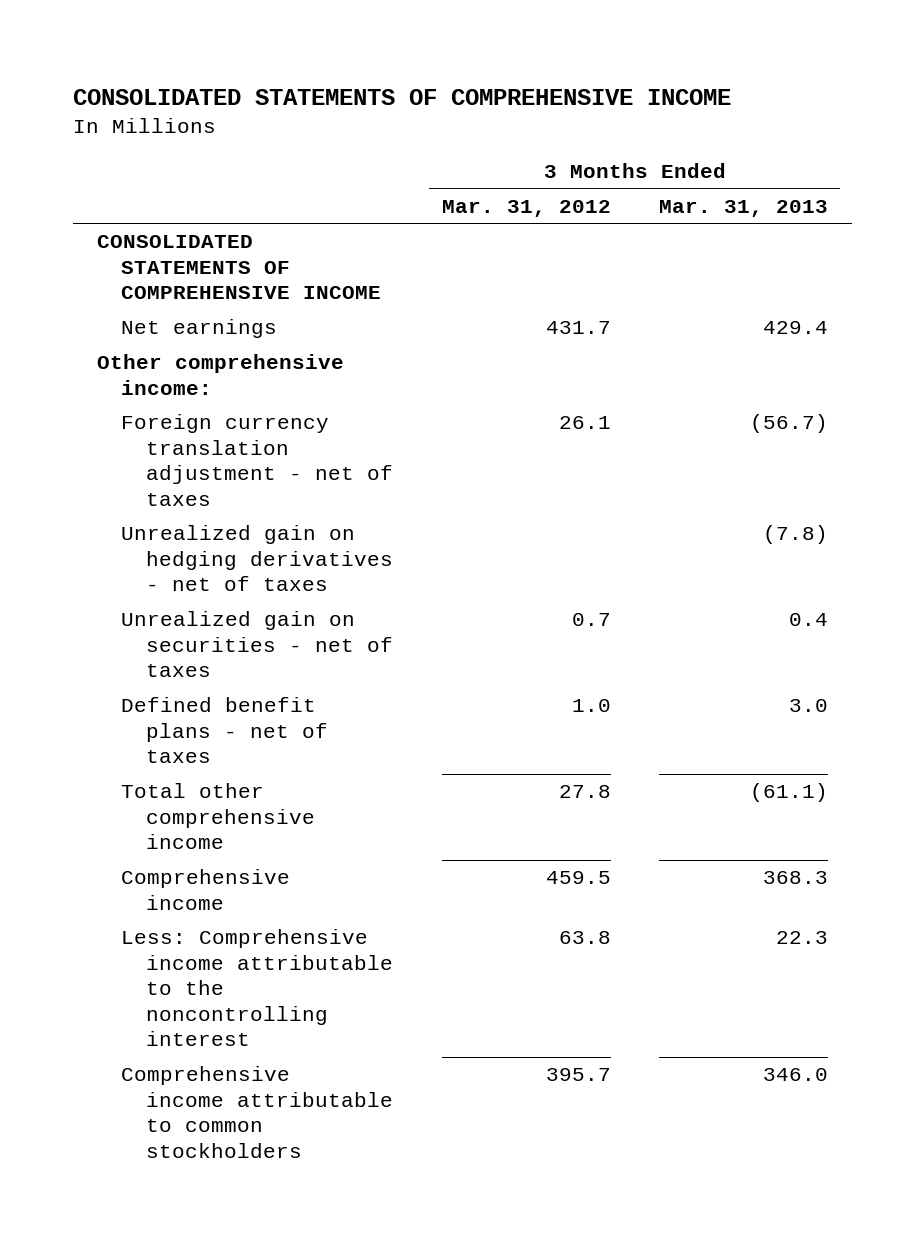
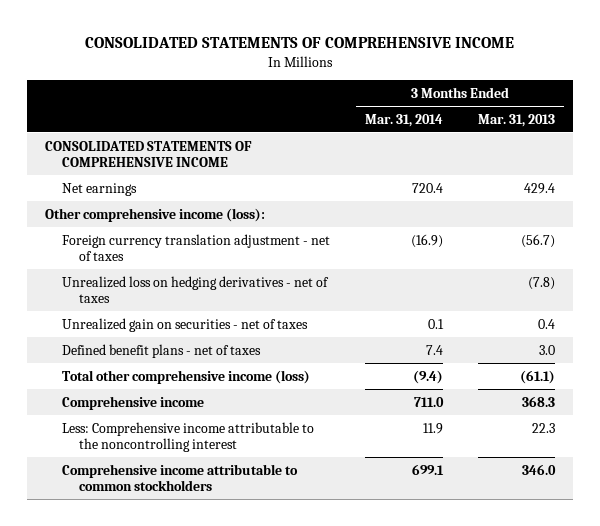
[441,199,611,217] Mar. 31, 2012 -> none
none -> [365,113,444,127] Mar. 31, 2014
[96,354,344,395] Other comprehensive income: -> [44,207,265,222] Other comprehensive income (loss):
[121,525,394,592] Unrealized gain on hedging derivatives - net of taxes -> [61,275,329,303] Unrealized loss on hedging derivatives - net of taxes
[121,783,316,850] Total other comprehensive income -> [61,369,310,384] Total other comprehensive income (loss)

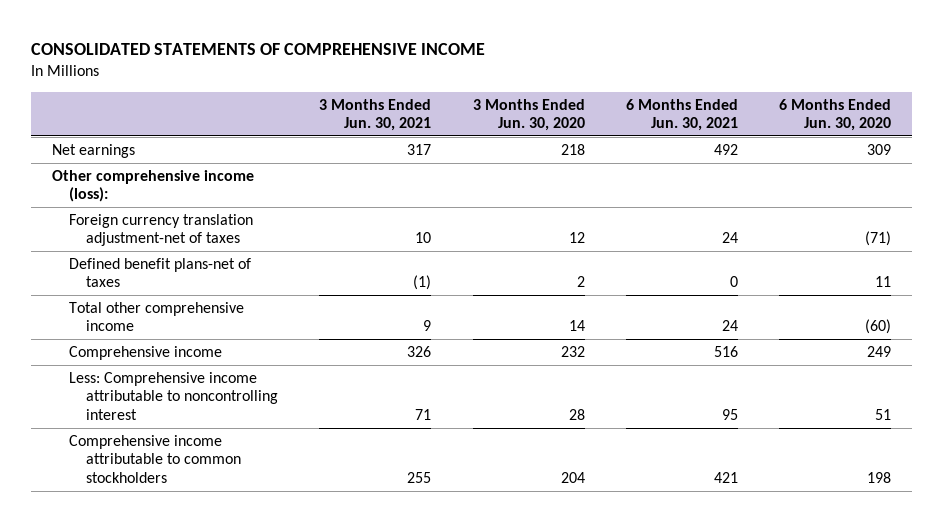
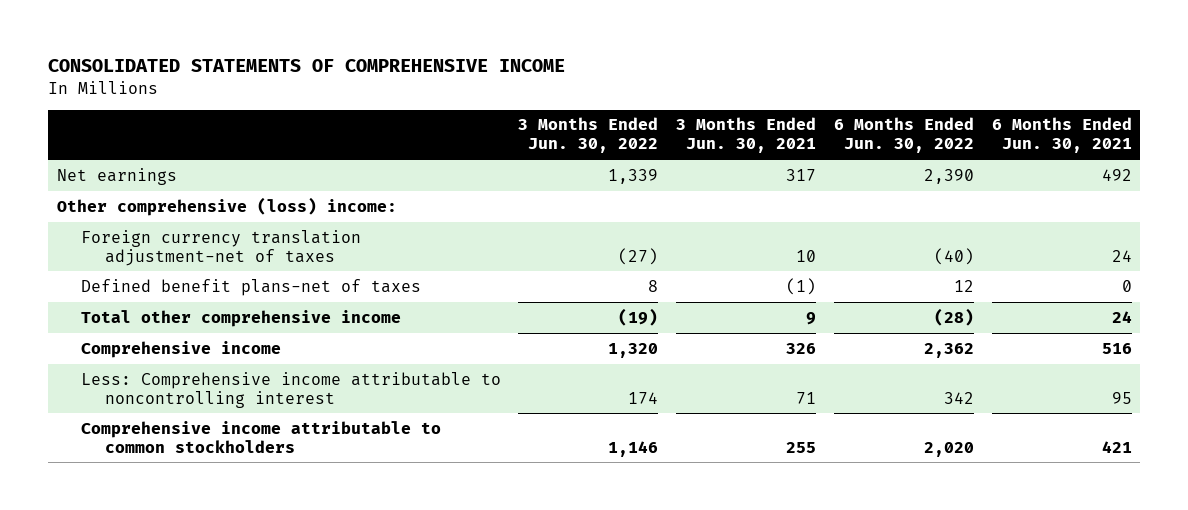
[472,98,585,131] 3 Months Ended Jun. 30, 2020 -> none
[779,98,892,131] 6 Months Ended Jun. 30, 2020 -> none
none -> [518,117,659,154] 3 Months Ended Jun. 30, 2022
none -> [833,117,974,154] 6 Months Ended Jun. 30, 2022
[51,169,254,203] Other comprehensive income (loss): -> [56,196,397,216] Other comprehensive (loss) income:

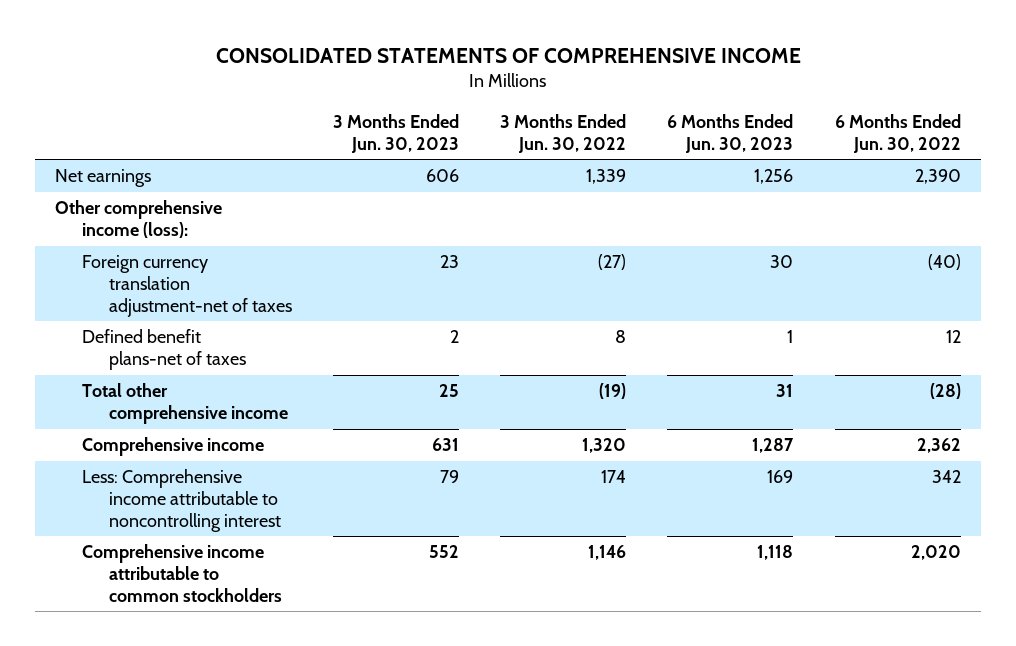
[676,117,817,154] 3 Months Ended Jun. 30, 2021 -> none
[991,117,1132,154] 6 Months Ended Jun. 30, 2021 -> none
none -> [333,113,460,153] 3 Months Ended Jun. 30, 2023
none -> [667,113,794,153] 6 Months Ended Jun. 30, 2023
[56,196,397,216] Other comprehensive (loss) income: -> [55,200,223,238] Other comprehensive income (loss):

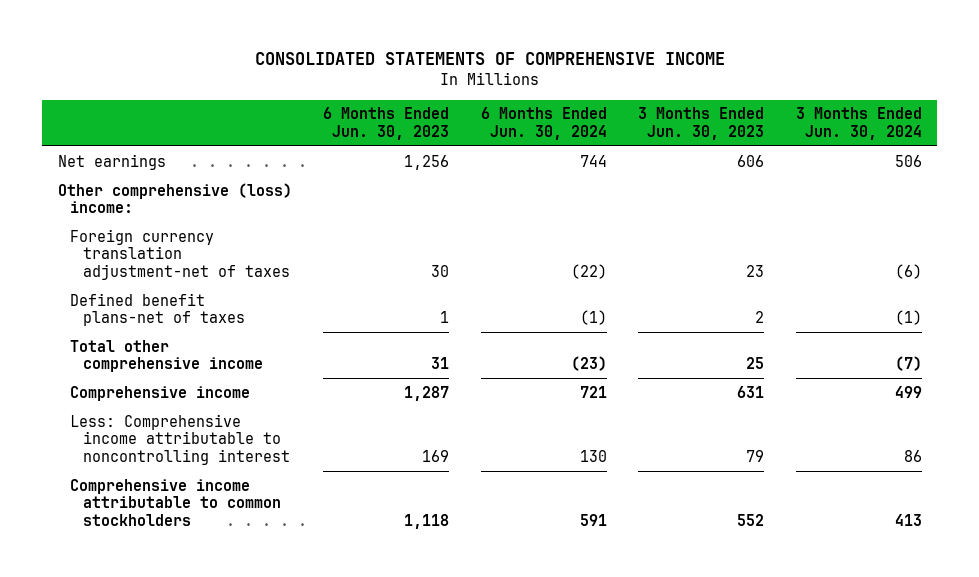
[500,113,627,153] 3 Months Ended Jun. 30, 2022 -> none
[834,113,961,153] 6 Months Ended Jun. 30, 2022 -> none
none -> [480,107,607,140] 6 Months Ended Jun. 30, 2024
none -> [795,107,922,140] 3 Months Ended Jun. 30, 2024
[55,200,223,238] Other comprehensive income (loss): -> [57,182,292,214] Other comprehensive (loss) income:

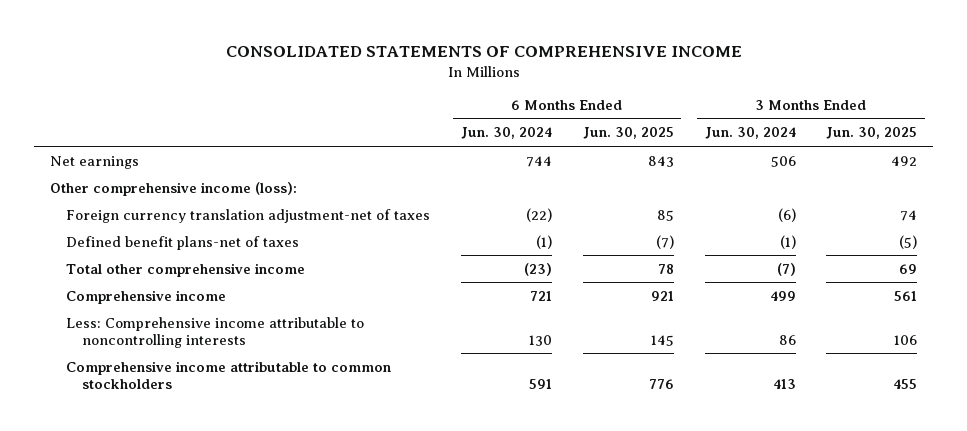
[323,107,450,140] 6 Months Ended Jun. 30, 2023 -> none
[638,107,765,140] 3 Months Ended Jun. 30, 2023 -> none
none -> [582,127,674,140] Jun. 30, 2025
none -> [826,127,918,140] Jun. 30, 2025
[57,182,292,214] Other comprehensive (loss) income: -> [49,181,297,196] Other comprehensive income (loss):
[70,413,290,465] Less: Comprehensive income attributable to noncontrolling interest -> [65,316,364,348] Less: Comprehensive income attributable to noncontrolling interests

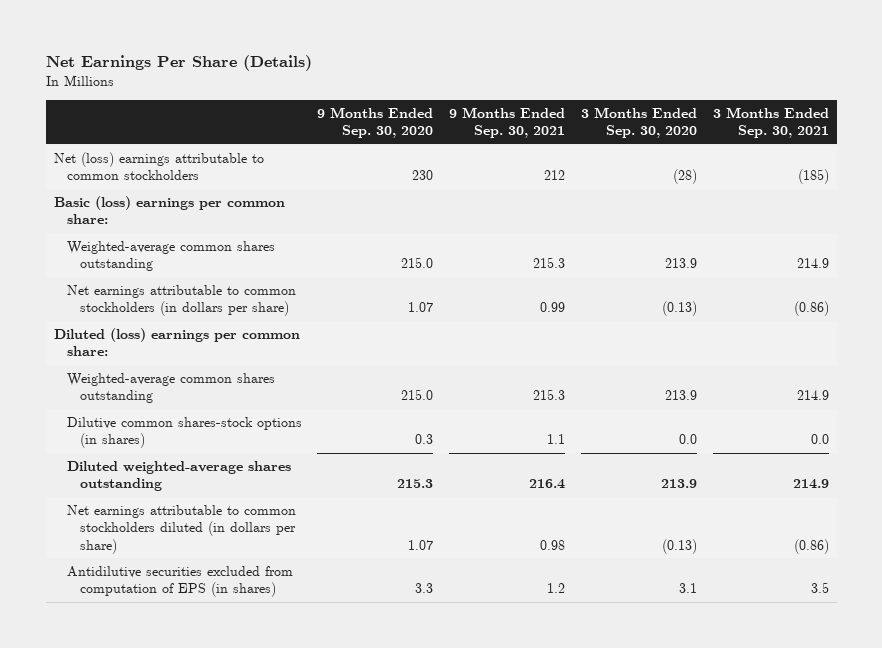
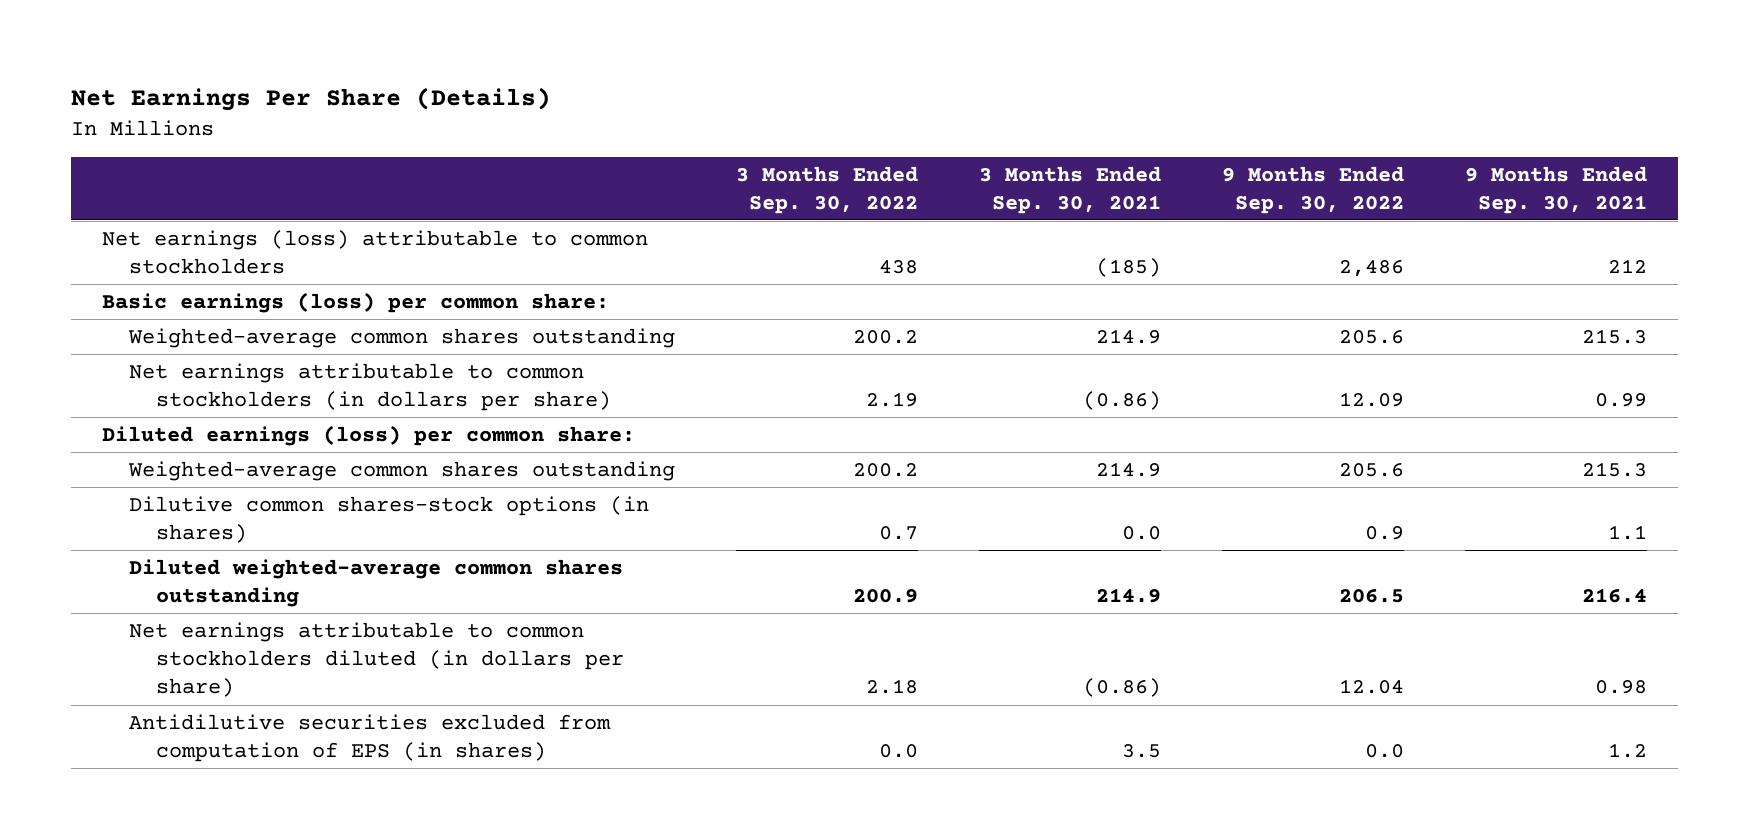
[317,106,434,139] 9 Months Ended Sep. 30, 2020 -> none
[580,106,697,139] 3 Months Ended Sep. 30, 2020 -> none
none -> [736,165,919,214] 3 Months Ended Sep. 30, 2022
none -> [1222,165,1405,214] 9 Months Ended Sep. 30, 2022
[53,152,264,181] Net (loss) earnings attributable to common stockholders -> [101,229,648,275] Net earnings (loss) attributable to common stockholders
[53,196,285,225] Basic (loss) earnings per common share: -> [101,291,609,313] Basic earnings (loss) per common share:
[53,328,300,357] Diluted (loss) earnings per common share: -> [101,424,635,446] Diluted earnings (loss) per common share:
[66,461,291,492] Diluted weighted-average shares outstanding -> [128,558,623,608] Diluted weighted-average common shares outstanding

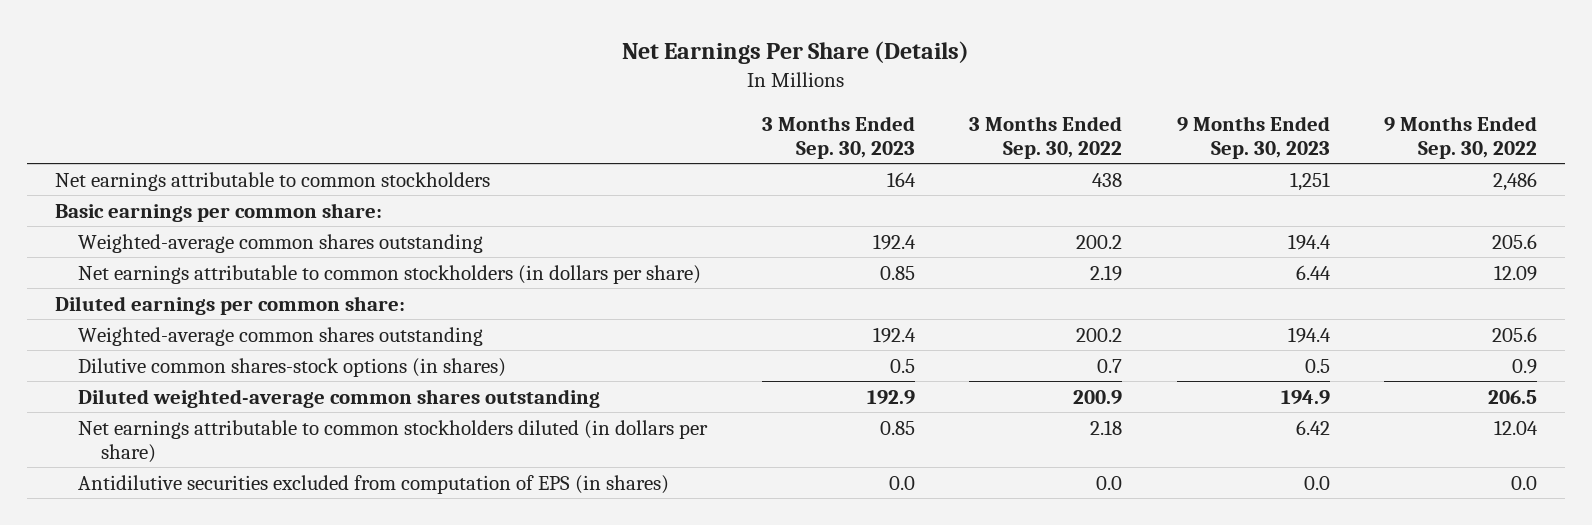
[979,165,1162,214] 3 Months Ended Sep. 30, 2021 -> none
[1465,165,1648,214] 9 Months Ended Sep. 30, 2021 -> none
none -> [761,115,915,159] 3 Months Ended Sep. 30, 2023
none -> [1176,115,1330,159] 9 Months Ended Sep. 30, 2023
[101,229,648,275] Net earnings (loss) attributable to common stockholders -> [54,171,490,191] Net earnings attributable to common stockholders
[101,291,609,313] Basic earnings (loss) per common share: -> [54,202,382,222] Basic earnings per common share:
[101,424,635,446] Diluted earnings (loss) per common share: -> [54,295,405,315] Diluted earnings per common share:

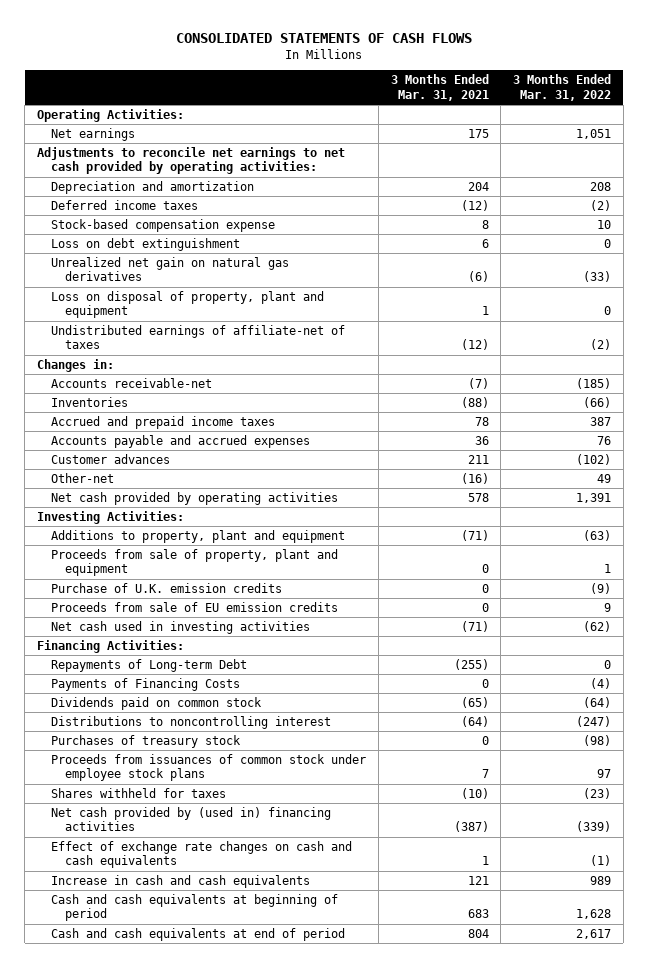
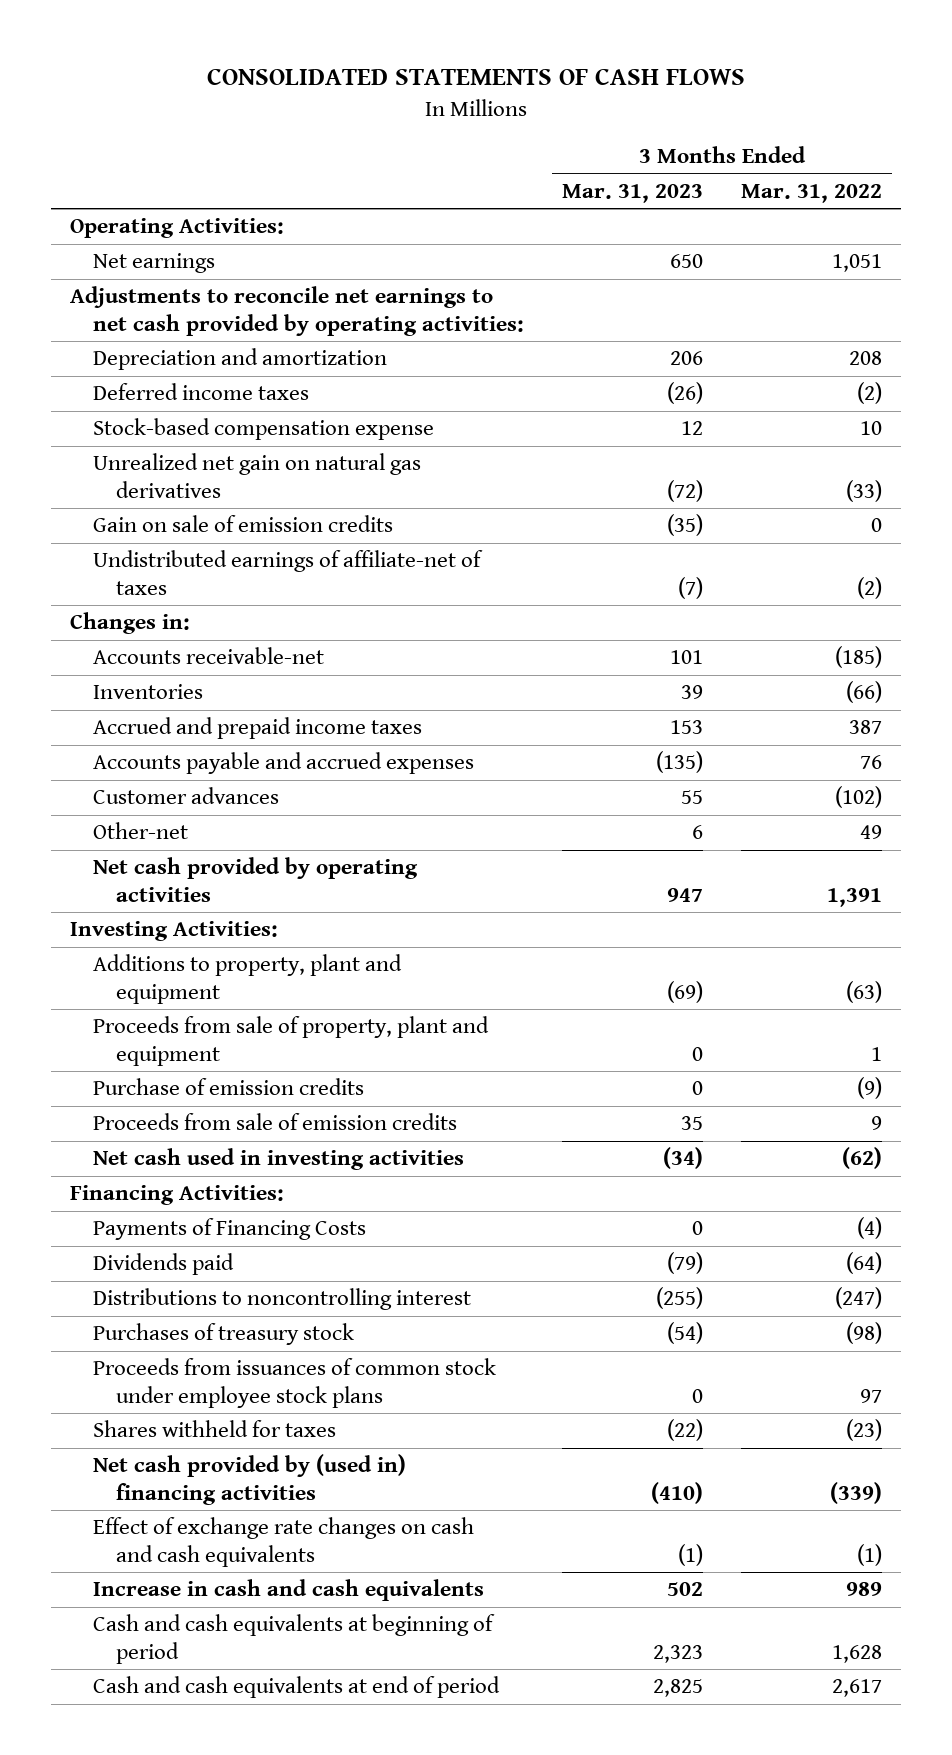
[390,74,489,101] 3 Months Ended Mar. 31, 2021 -> none
none -> [562,183,704,203] Mar. 31, 2023
[51,237,241,251] Loss on debt extinguishment -> none
[51,290,325,319] Loss on disposal of property, plant and equipment -> none
none -> [92,515,393,533] Gain on sale of emission credits
[51,582,283,593] Purchase of U.K. emission credits -> [92,1078,364,1096] Purchase of emission credits
[51,601,339,612] Proceeds from sale of EU emission credits -> [92,1113,457,1131] Proceeds from sale of emission credits
[51,658,248,672] Repayments of Long-term Debt -> none
[51,696,263,710] Dividends paid on common stock -> [92,1253,234,1276] Dividends paid

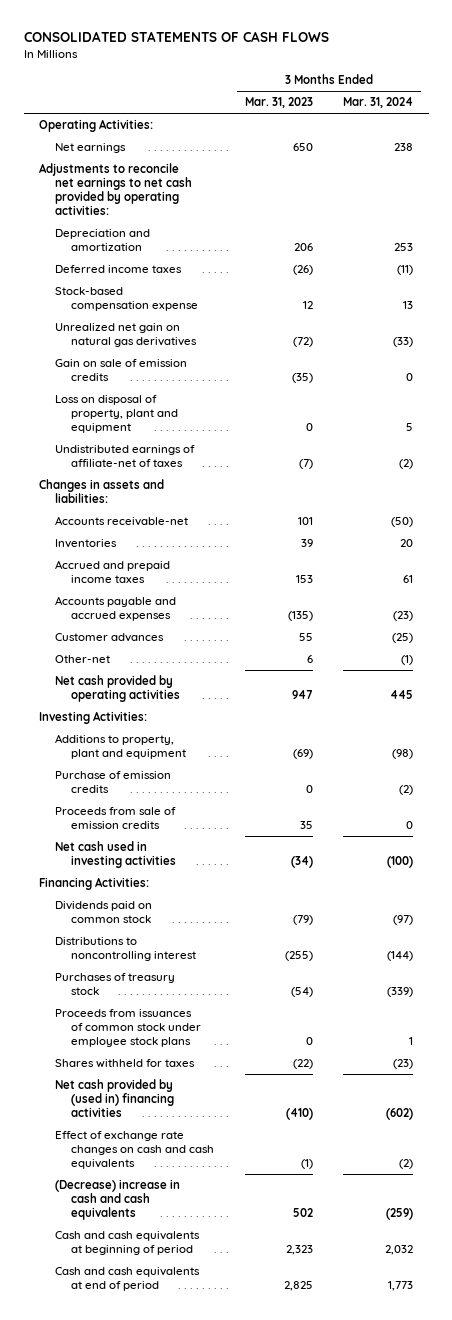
[741,183,883,203] Mar. 31, 2022 -> none
none -> [343,97,414,109] Mar. 31, 2024
none -> [54,395,178,434] Loss on disposal of property, plant and equipment
[69,612,190,635] Changes in: -> [38,479,164,504] Changes in assets and liabilities:
[92,1016,489,1066] Proceeds from sale of property, plant and equipment -> none
[92,1218,366,1241] Payments of Financing Costs -> none
[92,1253,234,1276] Dividends paid -> [54,901,152,924] Dividends paid on common stock
[92,1579,484,1602] Increase in cash and cash equivalents -> [54,1179,180,1221] (Decrease) increase in cash and cash equivalents

